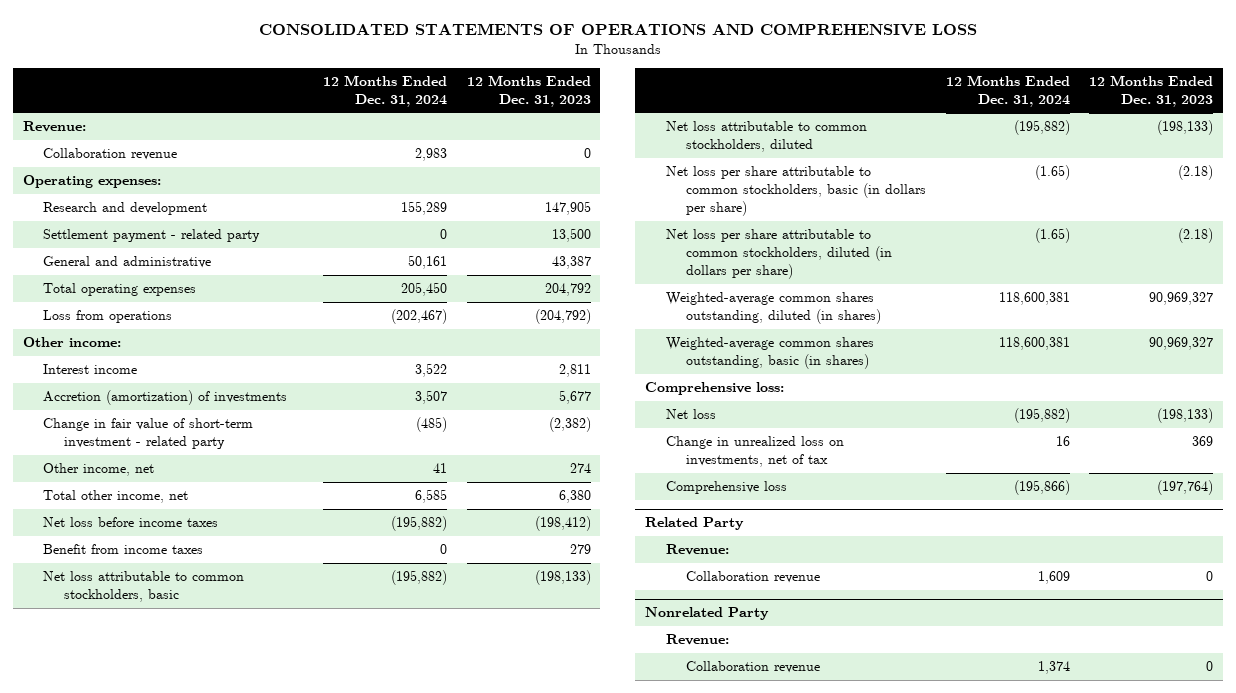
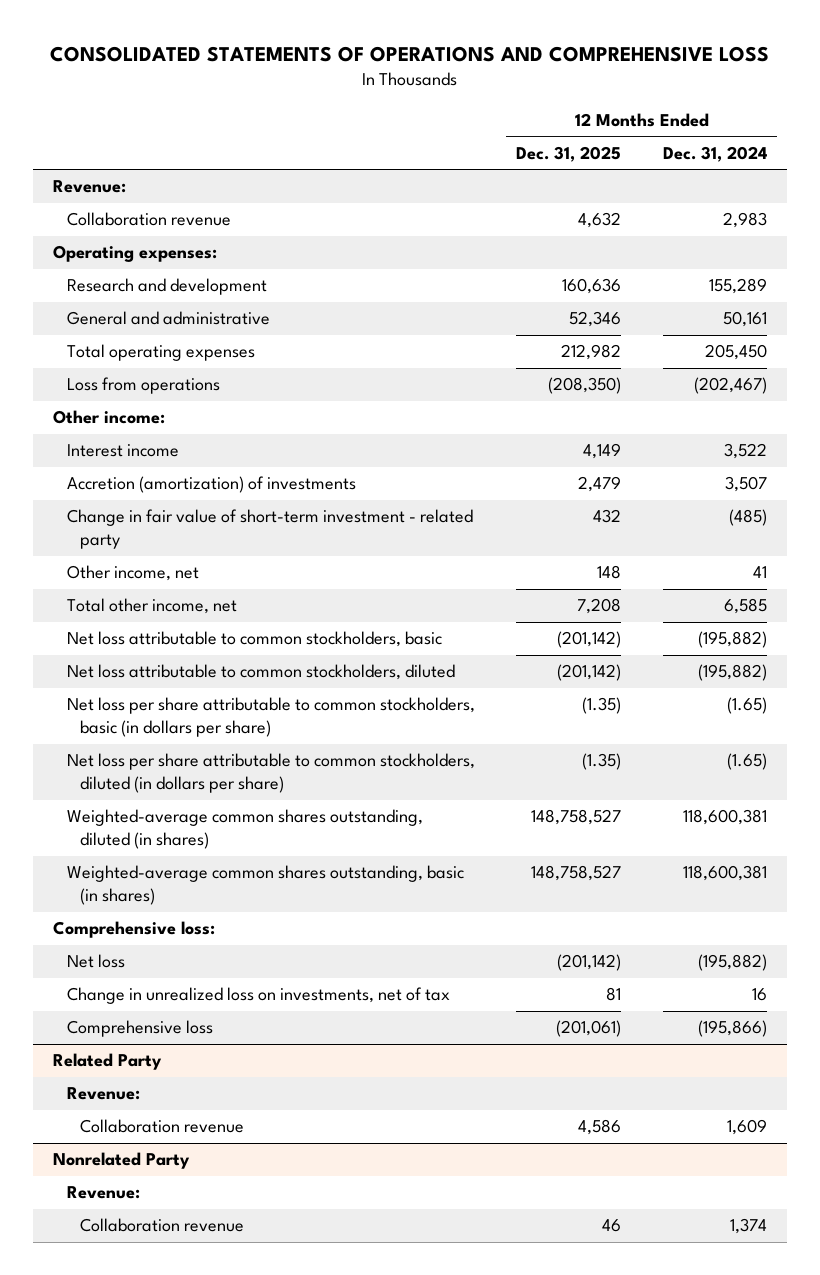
[466,74,591,107] 12 Months Ended Dec. 31, 2023 -> none
none -> [516,145,622,162] Dec. 31, 2025
[43,229,261,243] Settlement payment - related party -> none
[43,517,219,528] Net loss before income taxes -> none
[43,544,204,555] Benefit from income taxes -> none

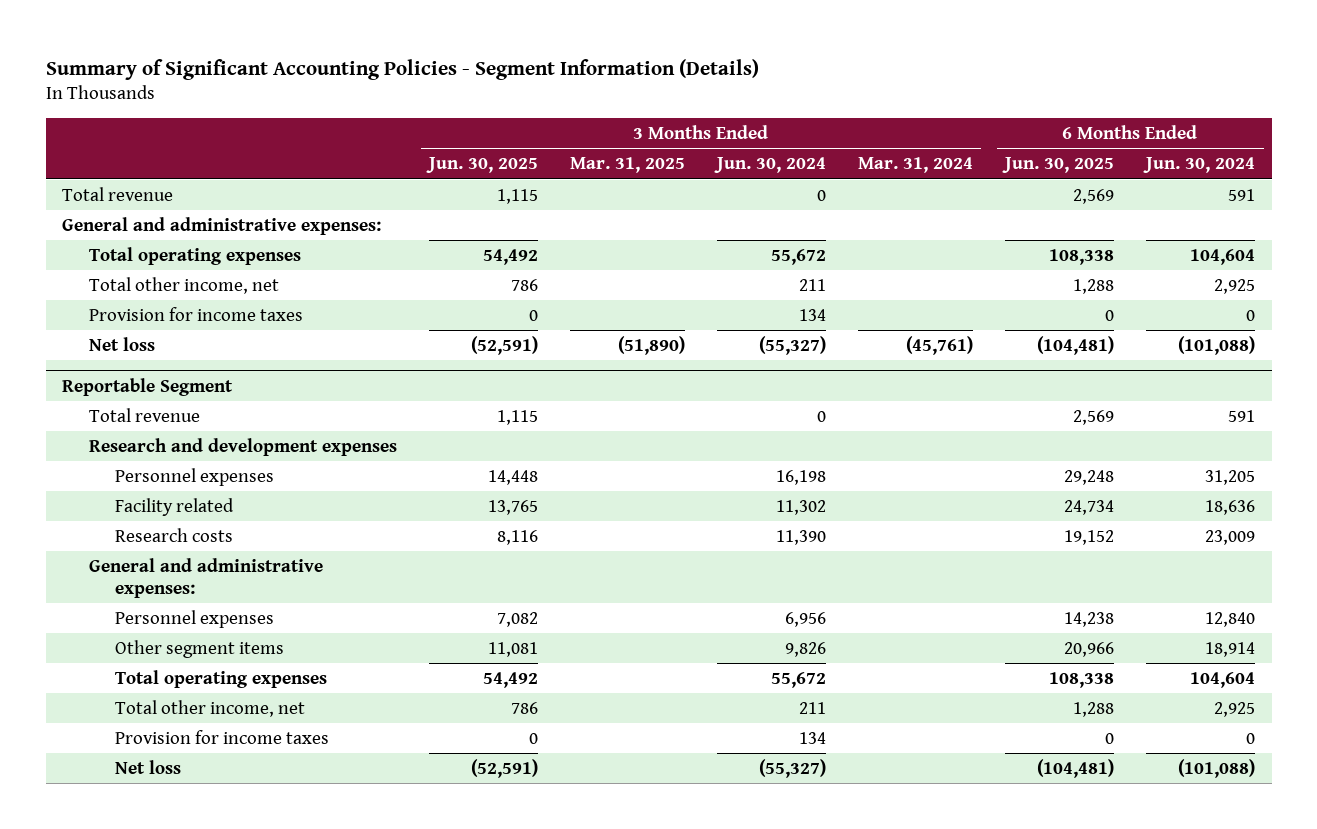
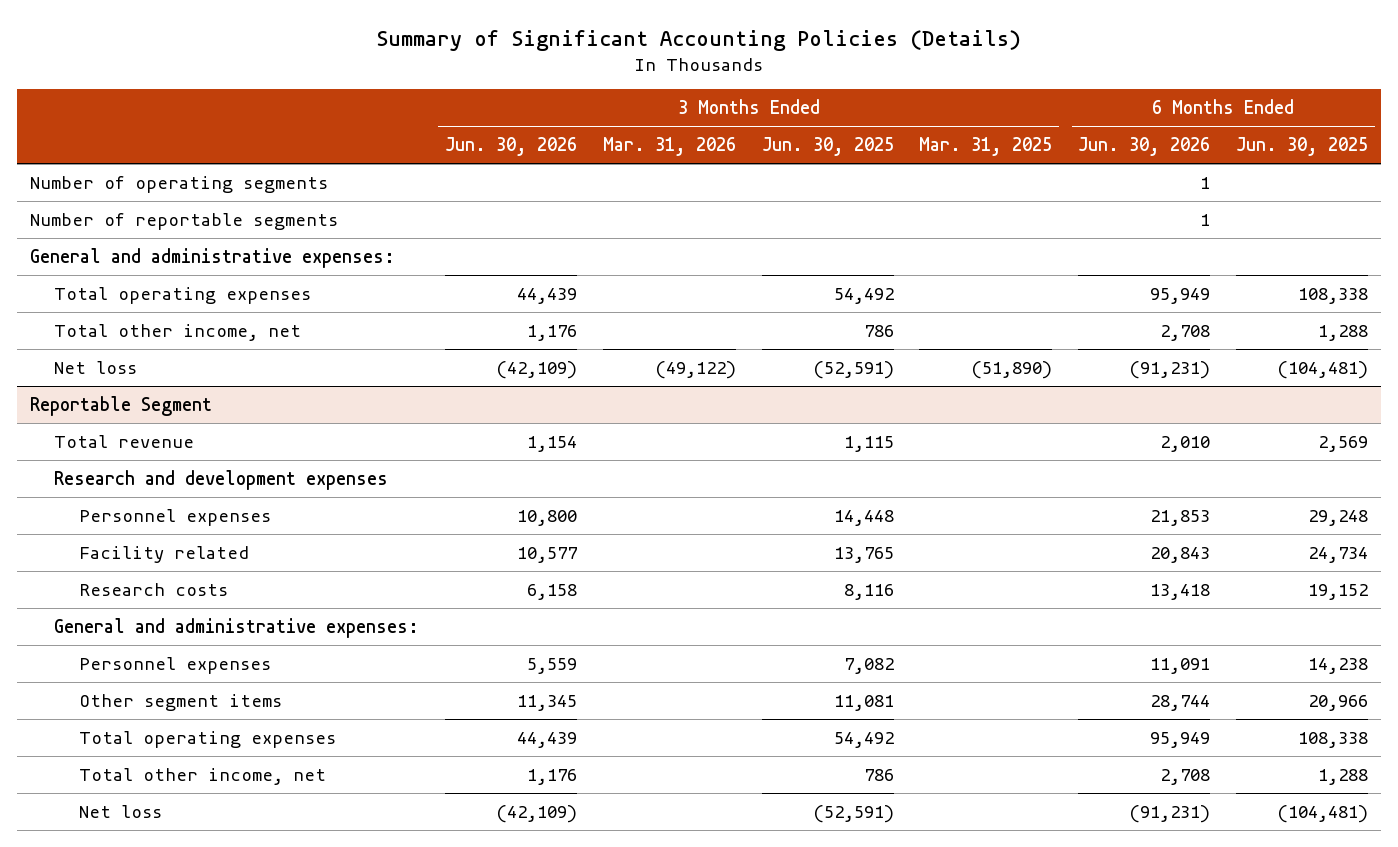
[45,58,759,80] Summary of Significant Accounting Policies - Segment Information (Details) -> [375,29,1021,51] Summary of Significant Accounting Policies (Details)
[714,157,827,174] Jun. 30, 2024 -> none
[858,157,974,174] Mar. 31, 2024 -> none
[1143,157,1256,174] Jun. 30, 2024 -> none
none -> [444,137,577,157] Jun. 30, 2026
none -> [602,137,736,157] Mar. 31, 2026
none -> [1078,137,1211,157] Jun. 30, 2026
[61,186,173,201] Total revenue -> none
none -> [29,175,328,193] Number of operating segments
none -> [29,212,338,230] Number of reportable segments
[88,306,303,321] Provision for income taxes -> none
[115,729,330,744] Provision for income taxes -> none

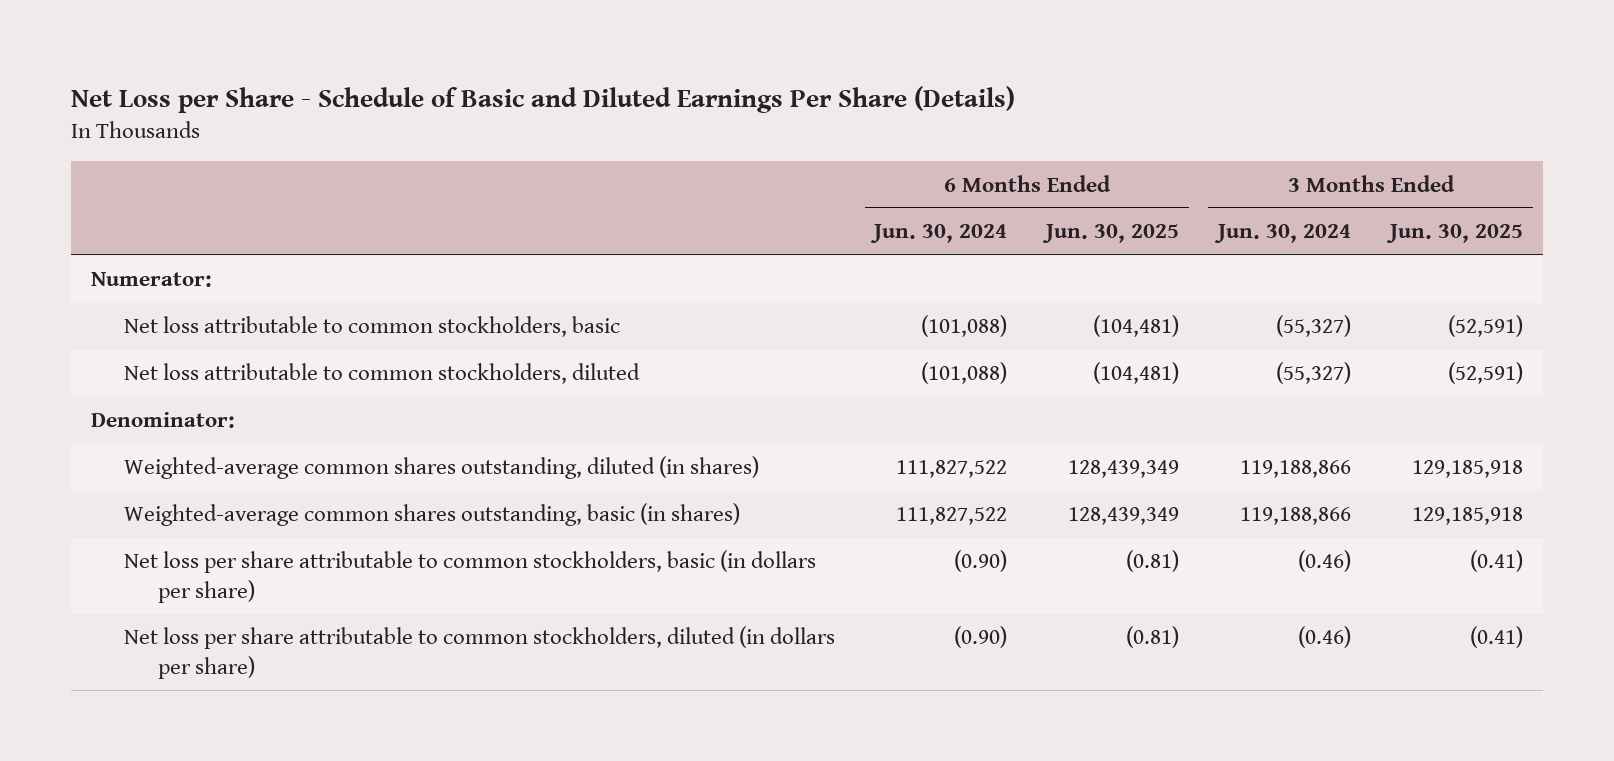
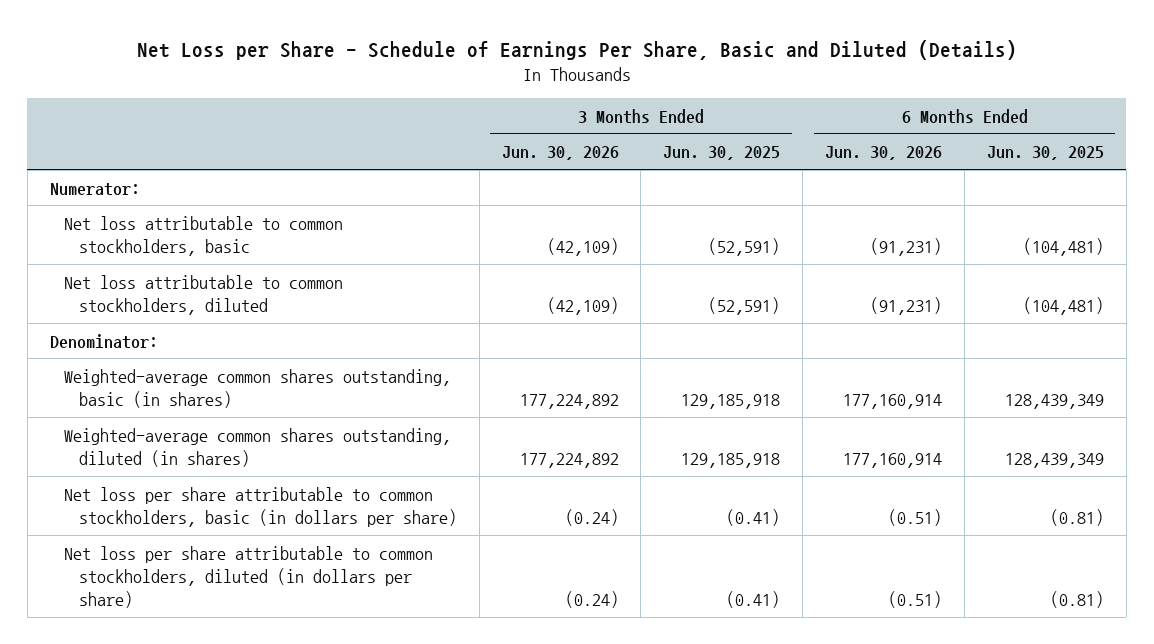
[71,86,1016,114] Net Loss per Share - Schedule of Basic and Diluted Earnings Per Share (Details) -> [136,39,1017,60] Net Loss per Share - Schedule of Earnings Per Share, Basic and Diluted (Details)
[870,224,1008,244] Jun. 30, 2024 -> none
[1214,224,1352,244] Jun. 30, 2024 -> none
none -> [501,146,619,161] Jun. 30, 2026
none -> [825,146,943,161] Jun. 30, 2026
[124,456,760,480] Weighted-average common shares outstanding, diluted (in shares) -> [64,427,452,467] Weighted-average common shares outstanding, diluted (in shares)

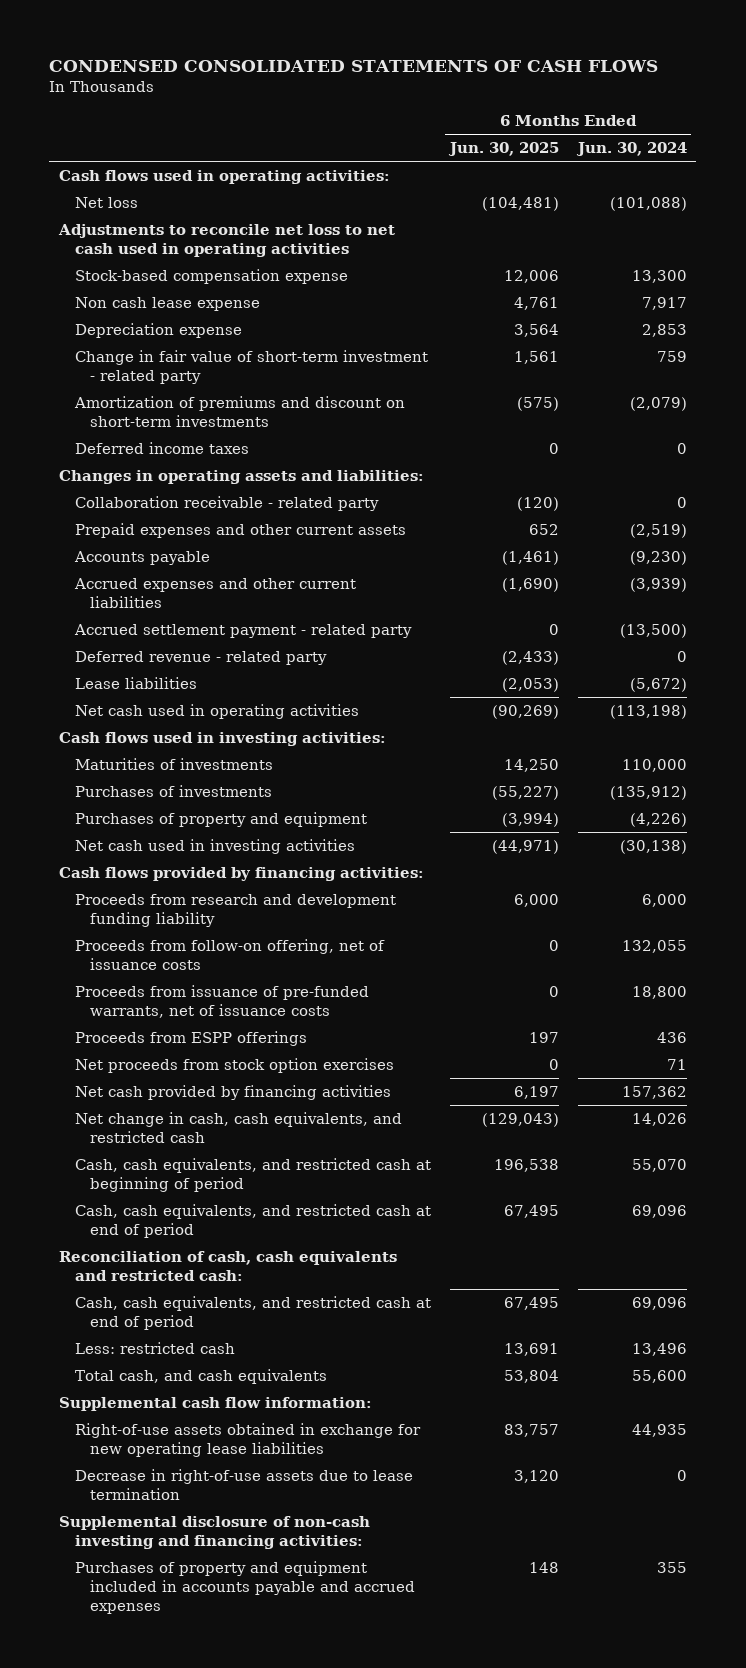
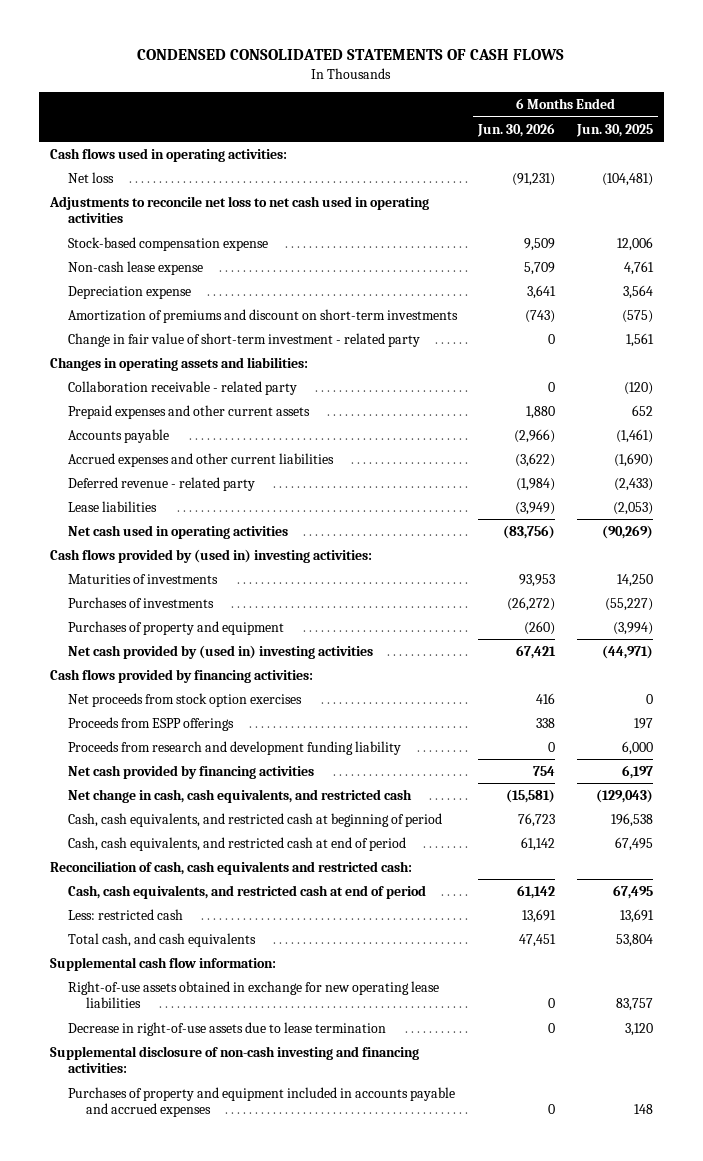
[575,142,687,157] Jun. 30, 2024 -> none
none -> [477,122,556,137] Jun. 30, 2026
[74,296,260,311] Non cash lease expense -> [67,260,203,275] Non-cash lease expense
[74,441,249,454] Deferred income taxes -> none
[74,349,428,384] Change in fair value of short-term investment - related party -> [67,332,420,347] Change in fair value of short-term investment - related party
[73,623,412,638] Accrued settlement payment - related party -> none
[58,731,386,746] Cash flows used in investing activities: -> [49,548,372,563] Cash flows provided by (used in) investing activities:
[74,838,355,854] Net cash used in investing activities -> [67,644,373,659] Net cash provided by (used in) investing activities
[74,938,385,970] Proceeds from follow-on offering, net of issuance costs -> none
[74,984,369,1018] Proceeds from issuance of pre-funded warrants, net of issuance costs -> none
[74,1030,307,1046] Proceeds from ESPP offerings -> [67,716,234,731] Proceeds from ESPP offerings
[74,893,396,927] Proceeds from research and development funding liability -> [67,740,401,755] Proceeds from research and development funding liability

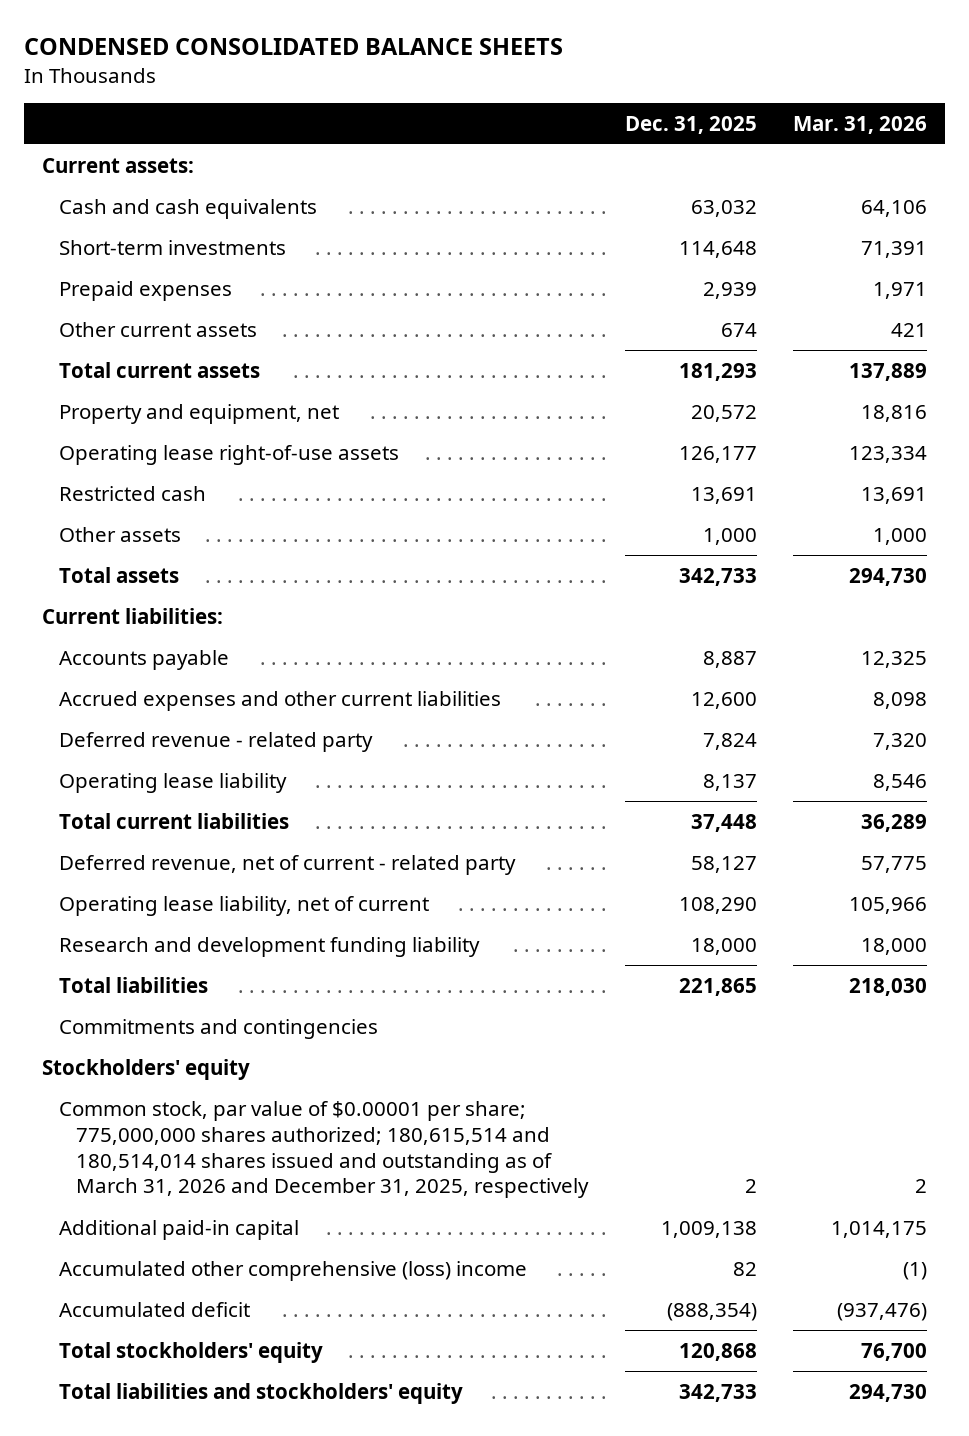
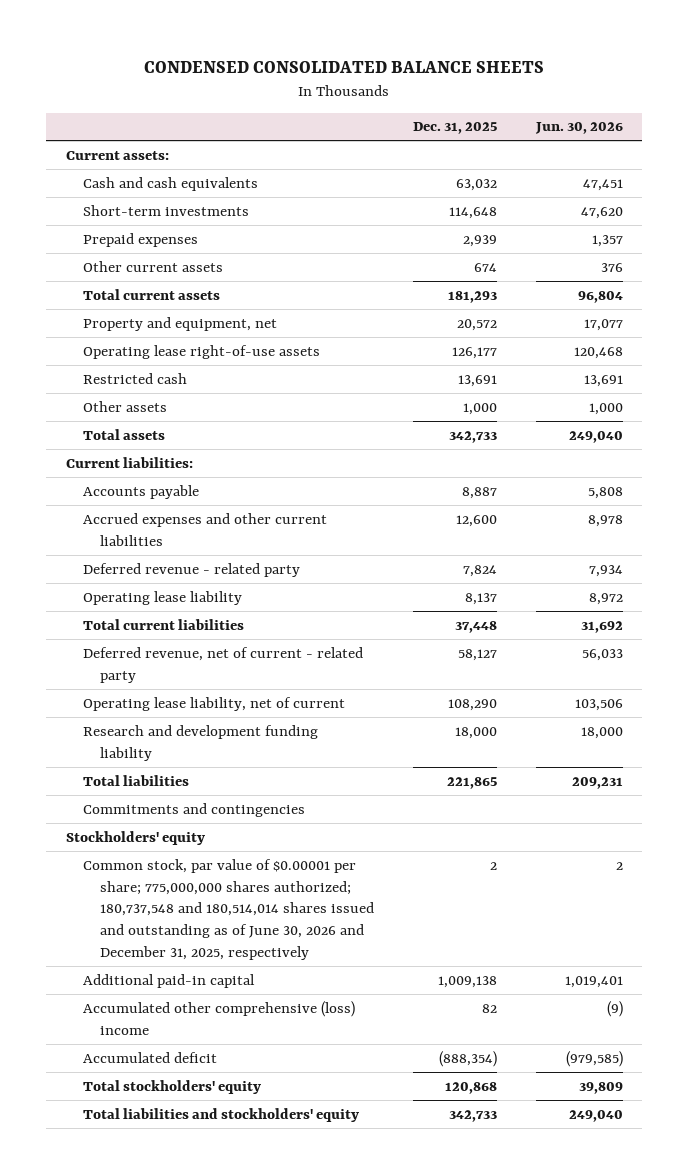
[792,115,927,134] Mar. 31, 2026 -> none
none -> [534,122,623,135] Jun. 30, 2026
[59,1100,590,1199] Common stock, par value of $0.00001 per share; 775,000,000 shares authorized; 180,615,514 and 180,514,014 shares issued and outstanding as of March 31, 2026 and December 31, 2025, respectively -> [82,858,375,960] Common stock, par value of $0.00001 per share; 775,000,000 shares authorized; 180,737,548 and 180,514,014 shares issued and outstanding as of June 30, 2026 and December 31, 2025, respectively

